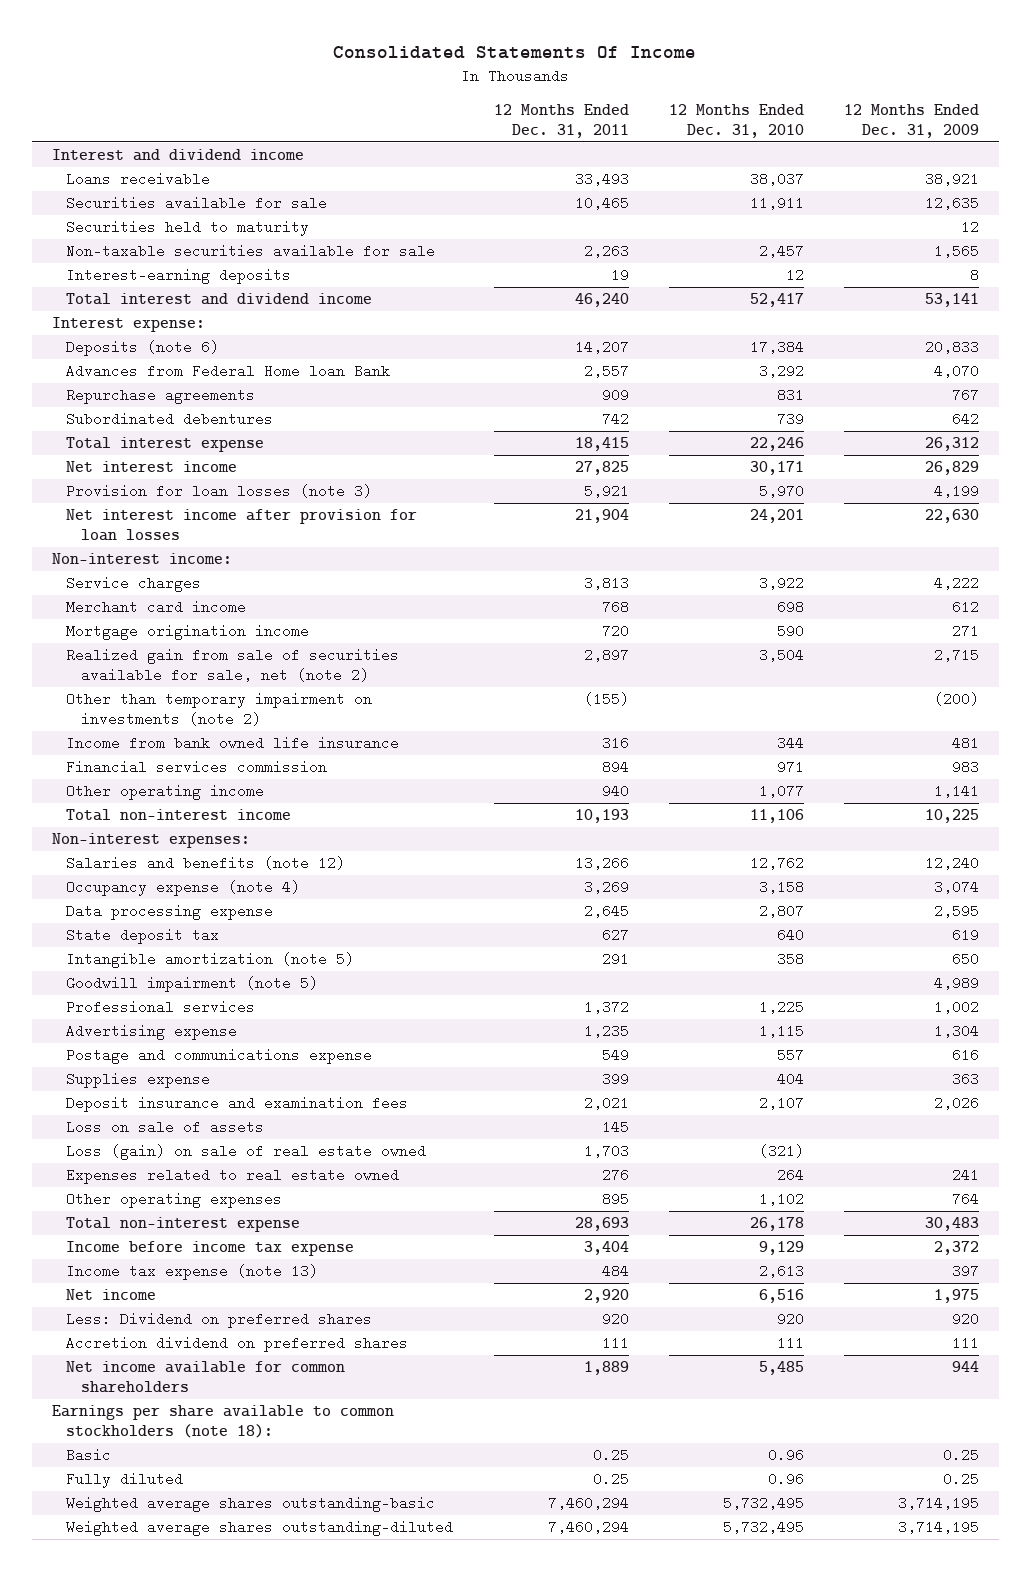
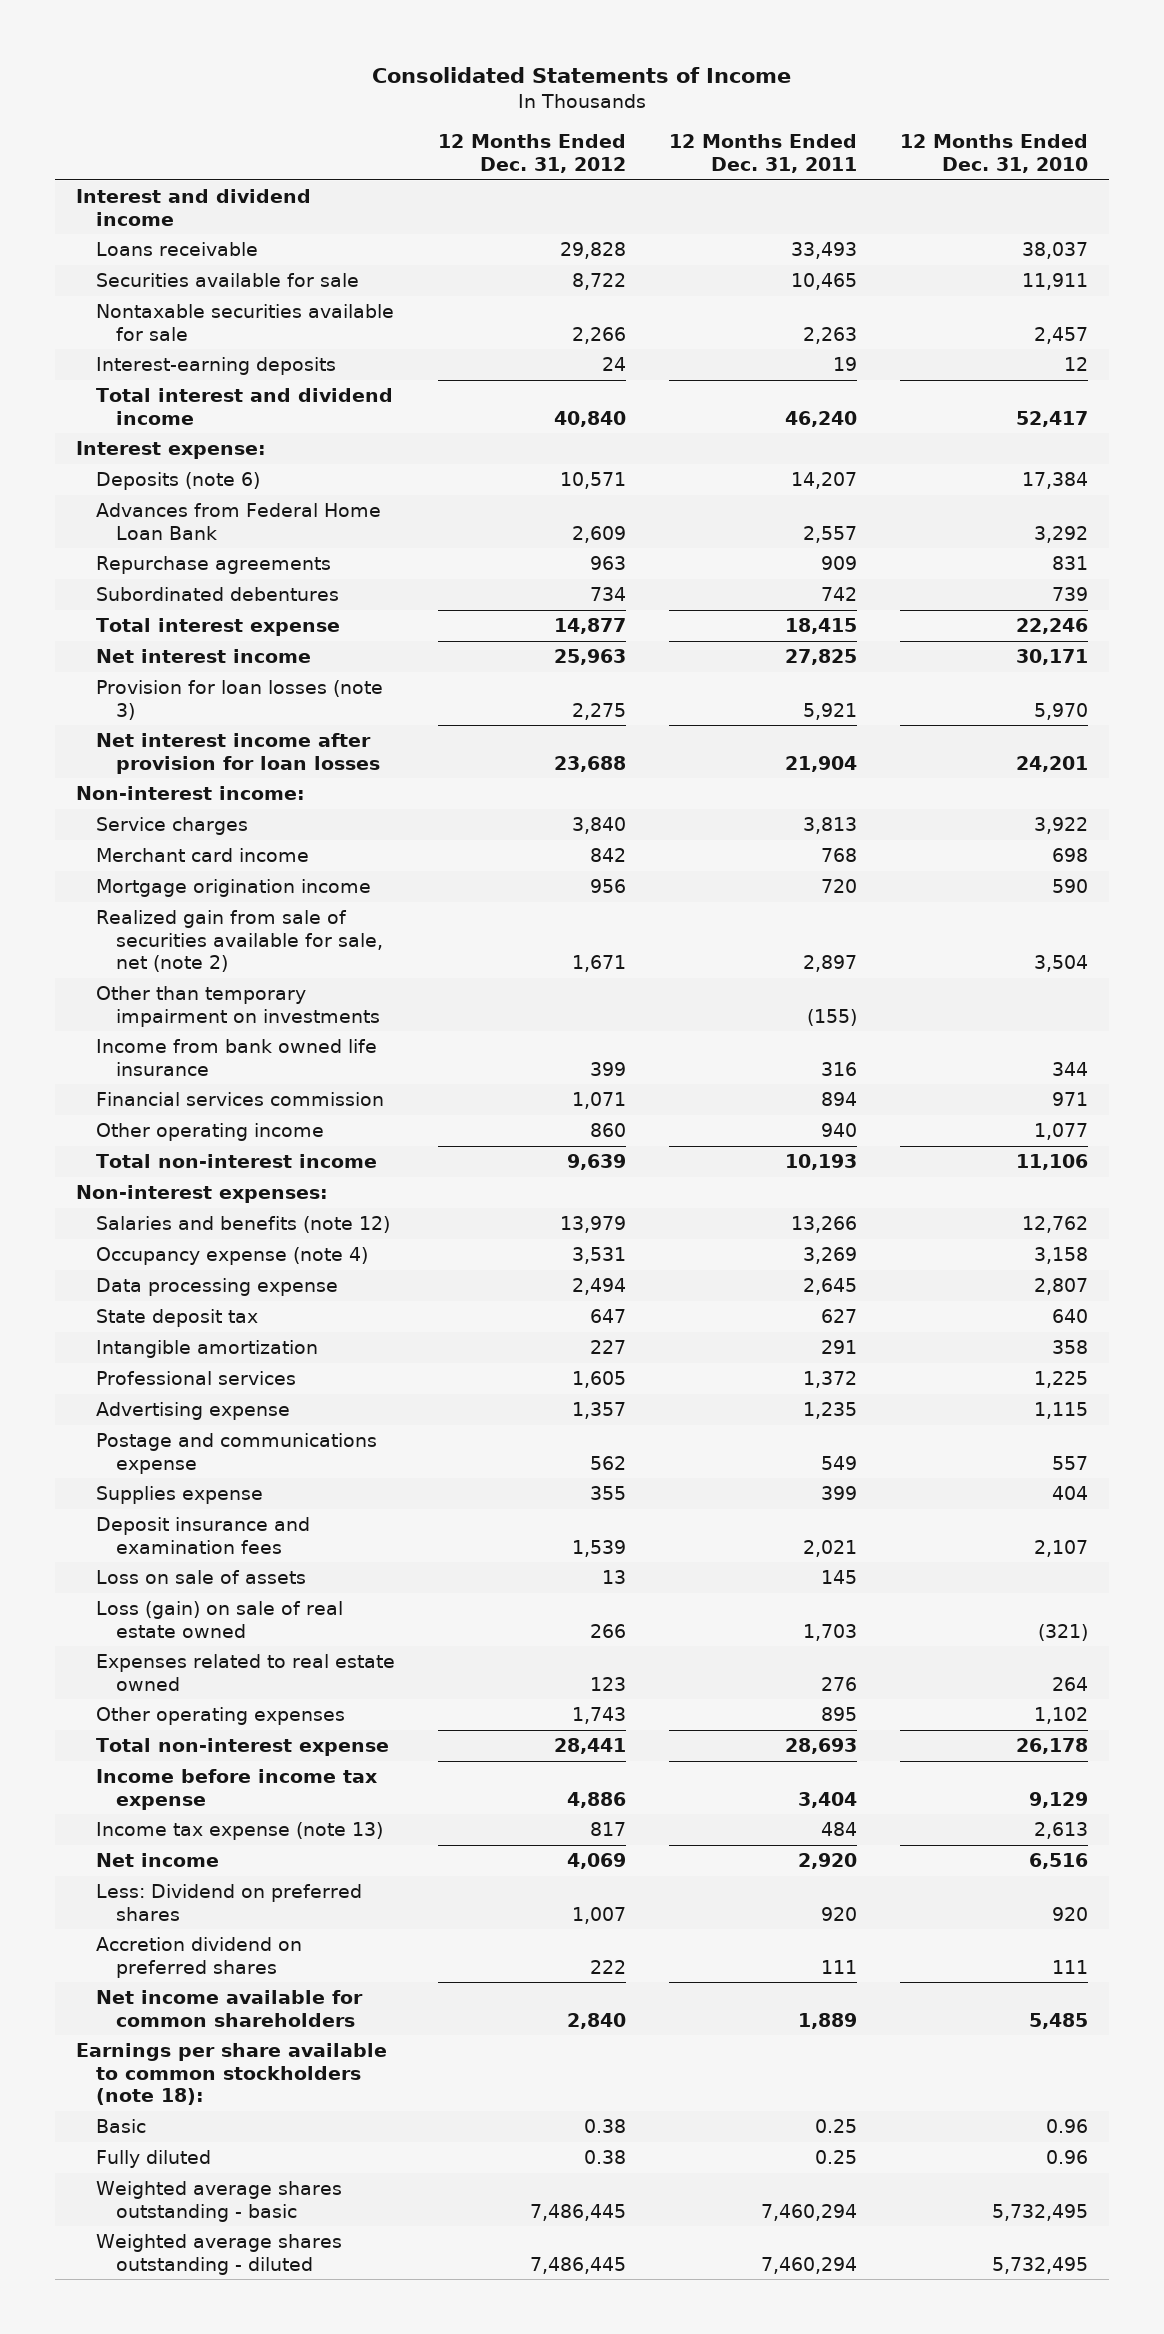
[333,45,697,59] Consolidated Statements Of Income -> [372,67,792,84] Consolidated Statements of Income
[844,103,980,138] 12 Months Ended Dec. 31, 2009 -> none
none -> [438,134,627,173] 12 Months Ended Dec. 31, 2012
[66,220,310,237] Securities held to maturity -> none
[66,244,436,259] Non-taxable securities available for sale -> [96,304,395,341] Nontaxable securities available for sale
[66,364,391,379] Advances from Federal Home loan Bank -> [96,503,382,540] Advances from Federal Home Loan Bank
[66,692,373,727] Other than temporary impairment on investments (note 2) -> [96,986,381,1027] Other than temporary impairment on investments
[66,976,319,993] Goodwill impairment (note 5) -> none
[66,952,355,969] Intangible amortization (note 5) -> [96,1340,319,1359] Intangible amortization
[66,1496,436,1513] Weighted average shares outstanding-basic -> [96,2181,343,2222] Weighted average shares outstanding - basic
[66,1520,454,1537] Weighted average shares outstanding-diluted -> [96,2234,343,2275] Weighted average shares outstanding - diluted

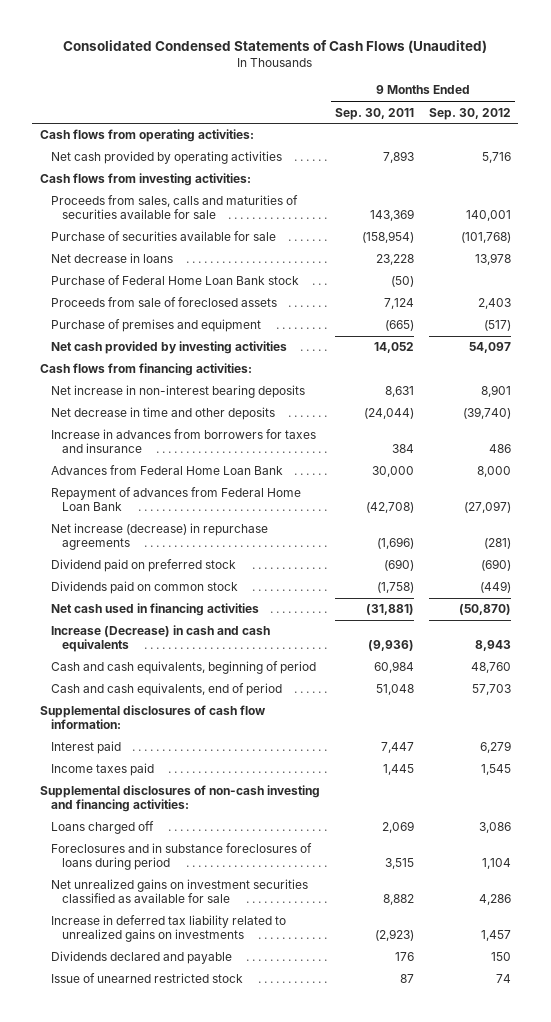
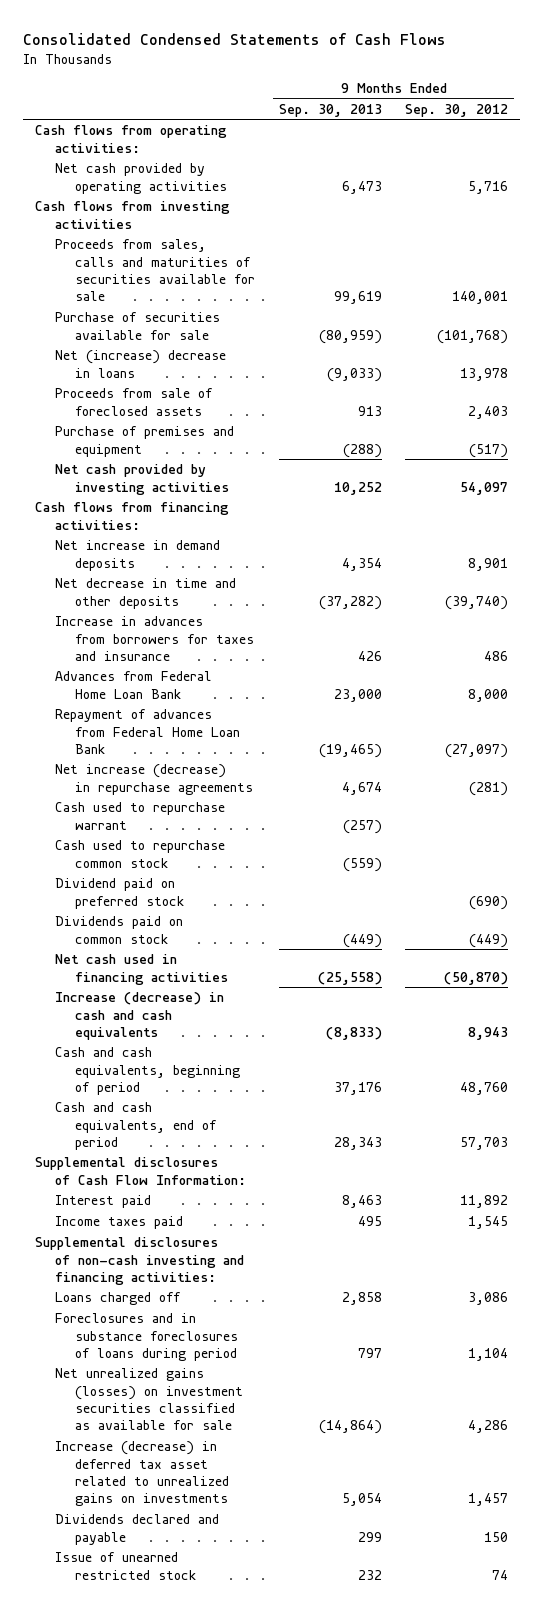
[63,39,488,53] Consolidated Condensed Statements of Cash Flows (Unaudited) -> [22,32,446,45] Consolidated Condensed Statements of Cash Flows
[334,107,414,120] Sep. 30, 2011 -> none
none -> [278,103,382,117] Sep. 30, 2013
[39,173,251,187] Cash flows from investing activities: -> [34,201,230,229] Cash flows from investing activities
[51,275,300,286] Purchase of Federal Home Loan Bank stock -> none
[51,253,174,264] Net decrease in loans -> [54,350,226,378] Net (increase) decrease in loans
[51,385,306,399] Net increase in non-interest bearing deposits -> [54,540,220,571] Net increase in demand deposits
none -> [54,802,225,830] Cash used to repurchase warrant
none -> [54,840,225,868] Cash used to repurchase common stock
[51,625,271,653] Increase (Decrease) in cash and cash equivalents -> [54,992,224,1040] Increase (decrease) in cash and cash equivalents
[39,705,266,730] Supplemental disclosures of cash flow information: -> [34,1157,246,1185] Supplemental disclosures of Cash Flow Information:
[479,741,511,754] 6,279 -> [460,1195,509,1209] 11,892
[51,879,309,904] Net unrealized gains on investment securities classified as available for sale -> [54,1368,244,1431] Net unrealized gains (losses) on investment securities classified as available for sale
[51,915,287,943] Increase in deferred tax liability related to unrealized gains on investments -> [54,1441,230,1507] Increase (decrease) in deferred tax asset related to unrealized gains on investments

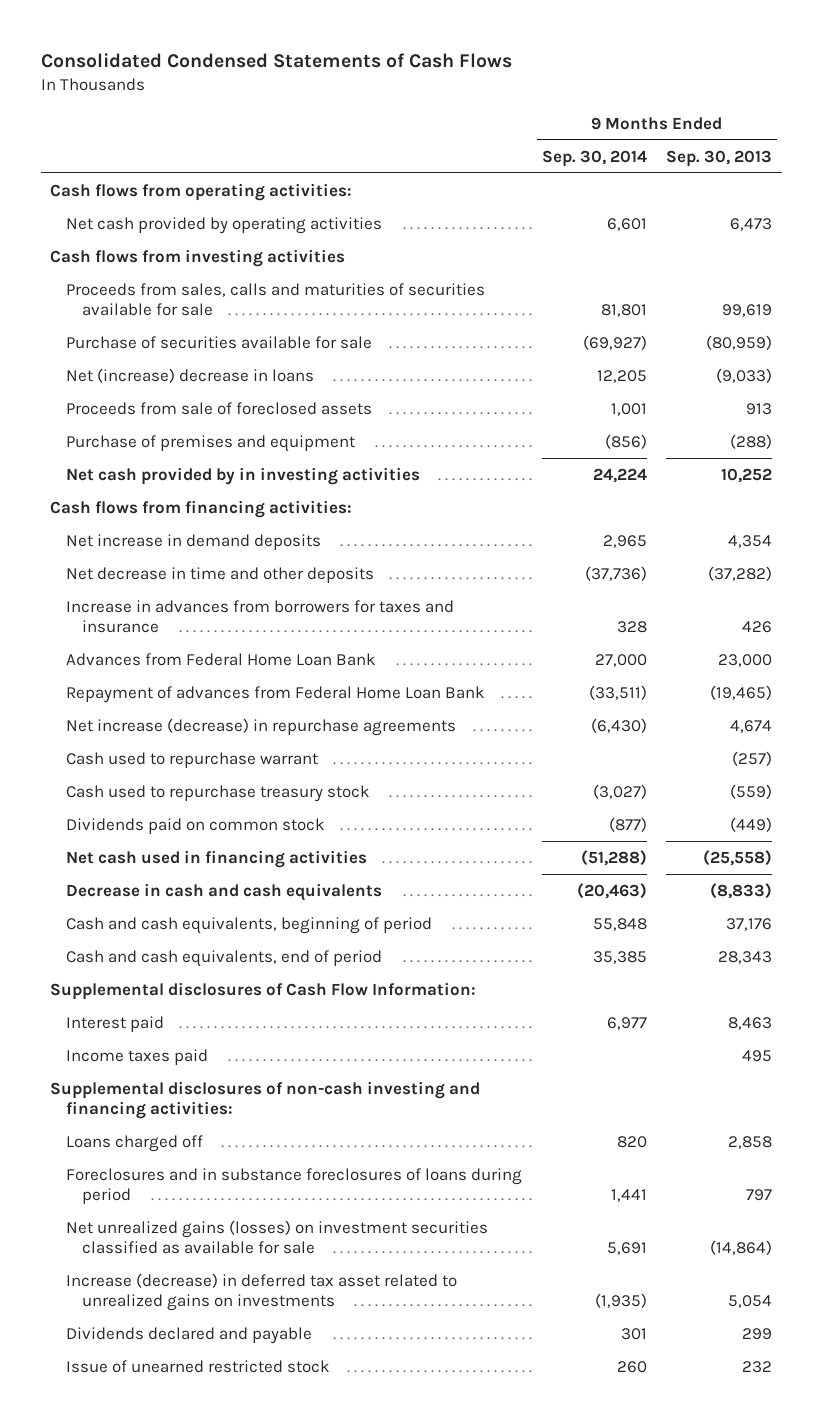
[405,103,509,117] Sep. 30, 2012 -> none
none -> [541,149,647,167] Sep. 30, 2014
[54,464,230,495] Net cash provided by investing activities -> [66,466,421,485] Net cash provided by in investing activities
[54,878,185,909] Dividend paid on preferred stock -> none
[54,840,225,868] Cash used to repurchase common stock -> [66,784,371,802] Cash used to repurchase treasury stock
[54,992,224,1040] Increase (decrease) in cash and cash equivalents -> [66,882,383,901] Decrease in cash and cash equivalents

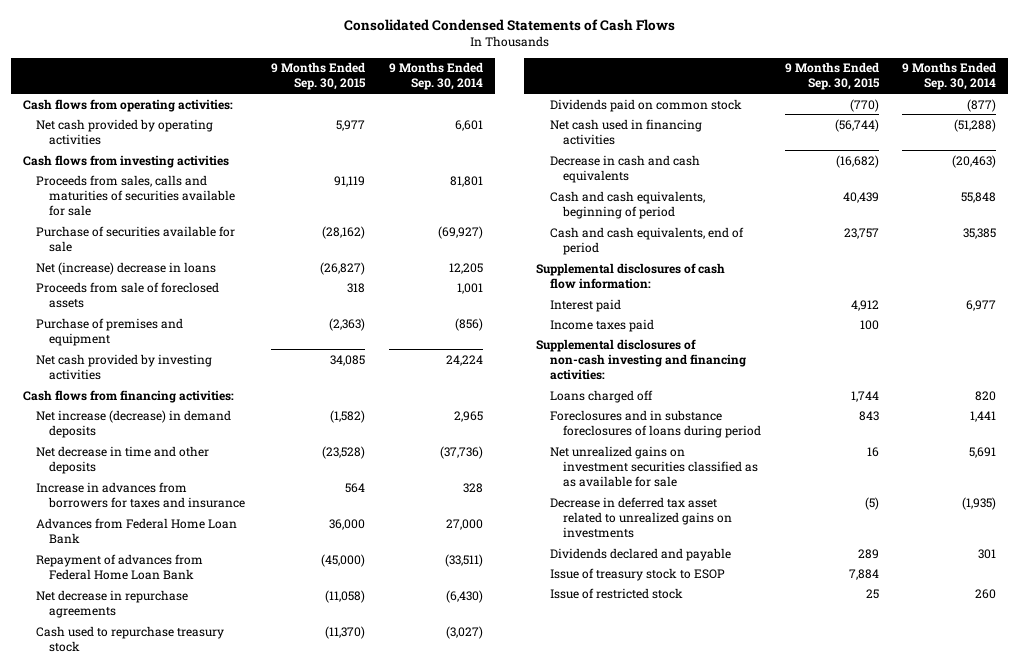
[665,149,772,167] Sep. 30, 2013 -> none
none -> [271,62,367,91] 9 Months Ended Sep. 30, 2015
[66,466,421,485] Net cash provided by in investing activities -> [36,353,213,380] Net cash provided by investing activities
[66,533,322,550] Net increase in demand deposits -> [36,409,232,438] Net increase (decrease) in demand deposits
[66,751,319,768] Cash used to repurchase warrant -> none
[66,717,457,736] Net increase (decrease) in repurchase agreements -> [36,589,189,618] Net decrease in repurchase agreements
[50,981,477,1000] Supplemental disclosures of Cash Flow Information: -> [536,262,726,289] Supplemental disclosures of cash flow information:
[66,1219,489,1255] Net unrealized gains (losses) on investment securities classified as available for sale -> [549,445,758,488] Net unrealized gains on investment securities classified as as available for sale
[66,1272,458,1312] Increase (decrease) in deferred tax asset related to unrealized gains on investments -> [549,496,732,539] Decrease in deferred tax asset related to unrealized gains on investments
none -> [549,567,725,581] Issue of treasury stock to ESOP
[66,1359,331,1373] Issue of unearned restricted stock -> [549,587,683,599] Issue of restricted stock

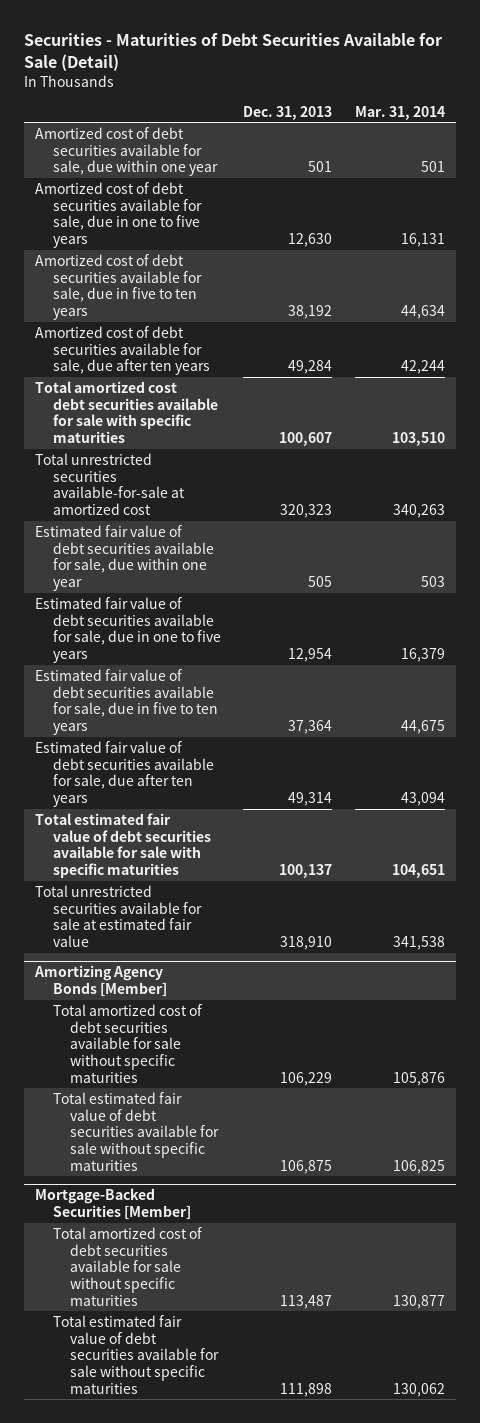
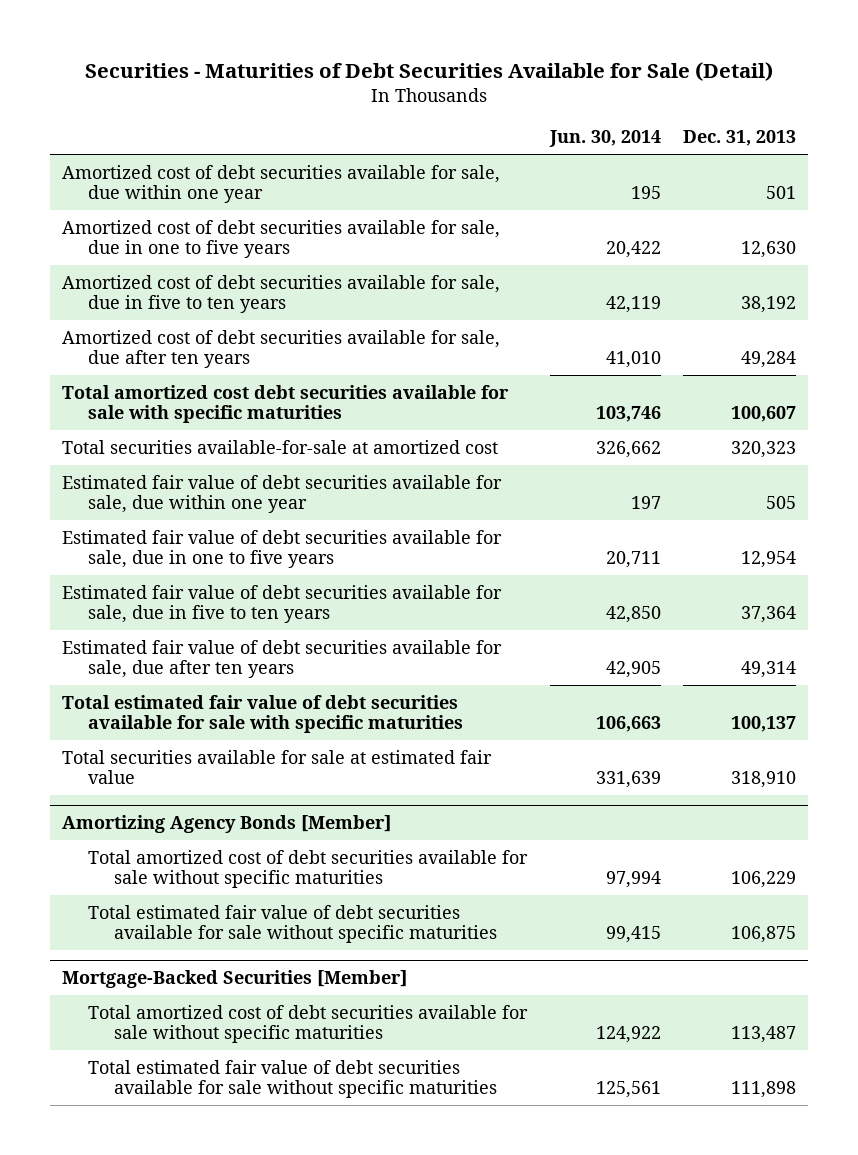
[354,105,445,120] Mar. 31, 2014 -> none
none -> [548,130,661,148] Jun. 30, 2014
[35,452,185,516] Total unrestricted securities available-for-sale at amortized cost -> [61,439,498,454] Total securities available-for-sale at amortized cost
[35,884,202,948] Total unrestricted securities available for sale at estimated fair value -> [61,749,492,785] Total securities available for sale at estimated fair value

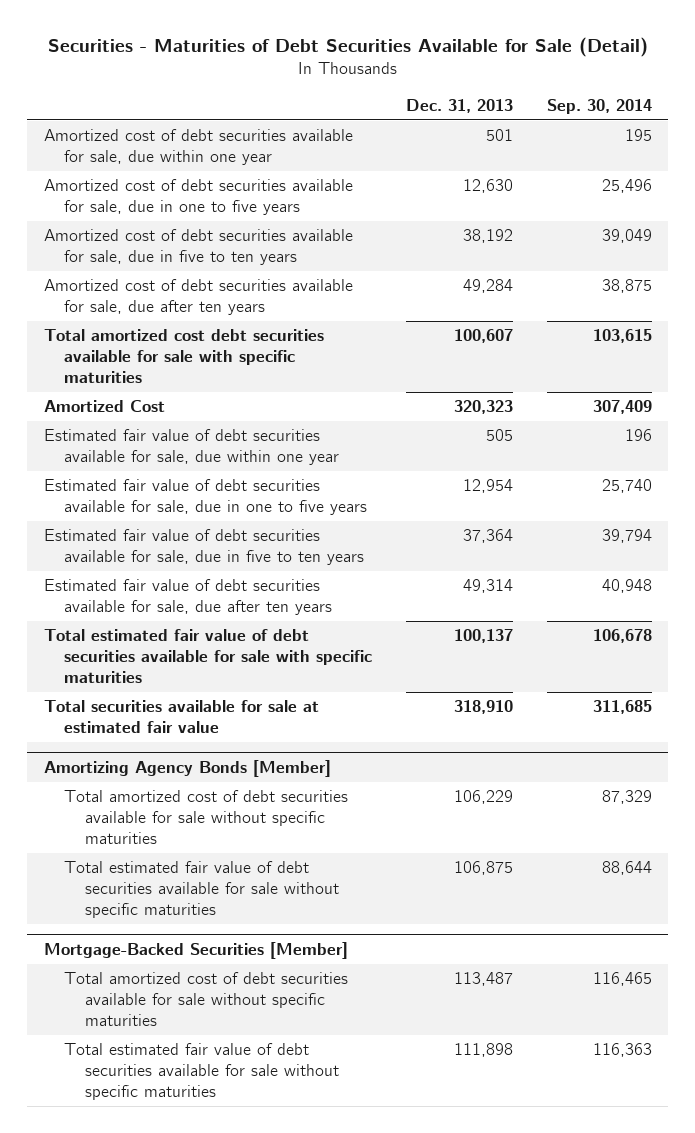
[548,130,661,148] Jun. 30, 2014 -> none
none -> [546,98,652,114] Sep. 30, 2014
[61,439,498,454] Total securities available-for-sale at amortized cost -> [43,400,165,413] Amortized Cost

